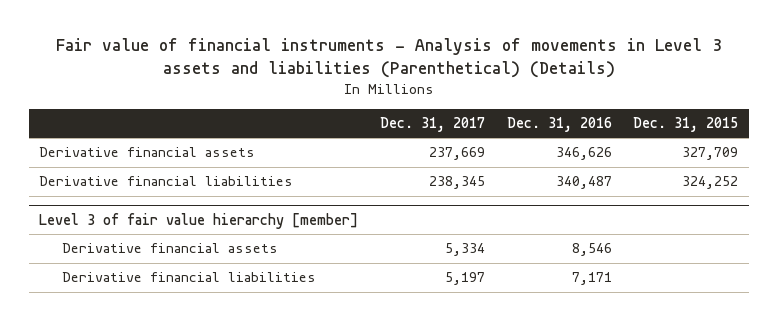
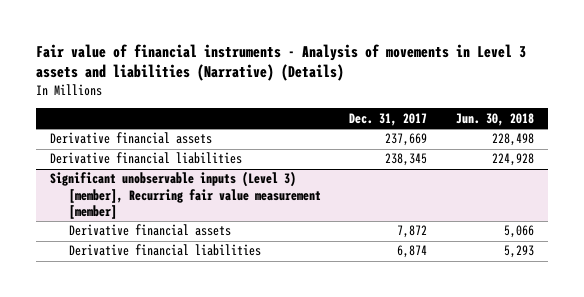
[55,38,722,79] Fair value of financial instruments - Analysis of movements in Level 3 assets and liabilities (Parenthetical) (Details) -> [35,43,526,82] Fair value of financial instruments - Analysis of movements in Level 3 assets and liabilities (Narrative) (Details)
[506,117,612,133] Dec. 31, 2016 -> none
[633,117,739,133] Dec. 31, 2015 -> none
none -> [455,112,534,126] Jun. 30, 2018
[39,212,359,229] Level 3 of fair value hierarchy [member] -> none
none -> [50,171,321,219] Significant unobservable inputs (Level 3) [member], Recurring fair value measurement [member]
[445,243,486,257] 5,334 -> [397,225,428,239] 7,872
[445,272,486,286] 5,197 -> [397,245,428,259] 6,874

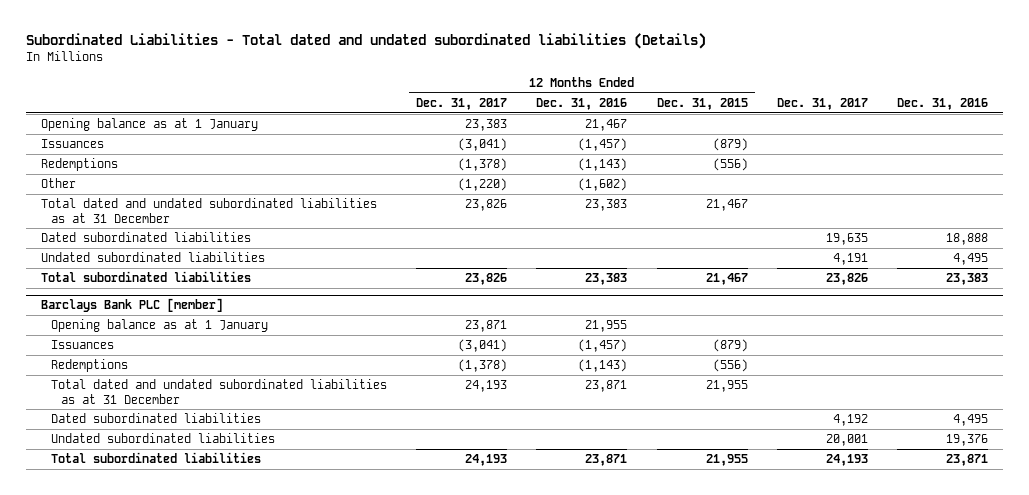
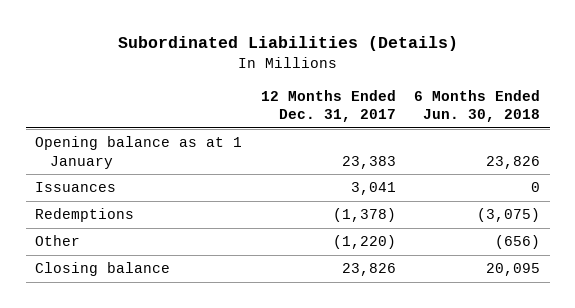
[26,32,707,49] Subordinated Liabilities - Total dated and undated subordinated liabilities (Details) -> [117,36,458,52] Subordinated Liabilities (Details)
[536,97,628,110] Dec. 31, 2016 -> none
[656,97,748,110] Dec. 31, 2015 -> none
[776,97,868,110] Dec. 31, 2017 -> none
[897,97,989,110] Dec. 31, 2016 -> none
none -> [414,89,541,123] 6 Months Ended Jun. 30, 2018
[458,138,508,152] (3,041) -> [350,182,396,196] 3,041
[40,232,251,243] Dated subordinated liabilities -> none
[40,252,265,263] Undated subordinated liabilities -> none
[40,271,251,283] Total subordinated liabilities -> none
[40,298,223,313] Barclays Bank PLC [member] -> none
[50,319,268,333] Opening balance as at 1 January -> none
[50,340,114,350] Issuances -> none
[50,359,128,373] Redemptions -> none
[50,379,387,404] Total dated and undated subordinated liabilities as at 31 December -> none
[50,413,261,424] Dated subordinated liabilities -> none
[50,433,275,444] Undated subordinated liabilities -> none
[50,452,261,464] Total subordinated liabilities -> none
[40,198,377,223] Total dated and undated subordinated liabilities as at 31 December -> [35,262,171,277] Closing balance

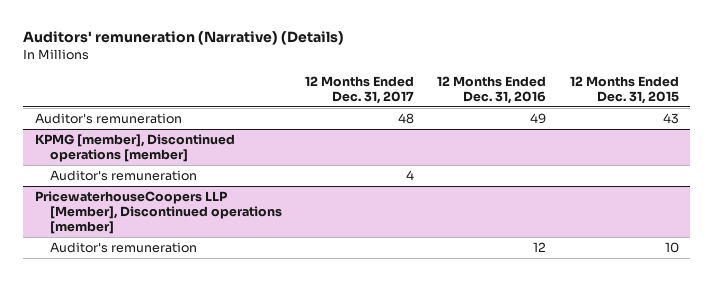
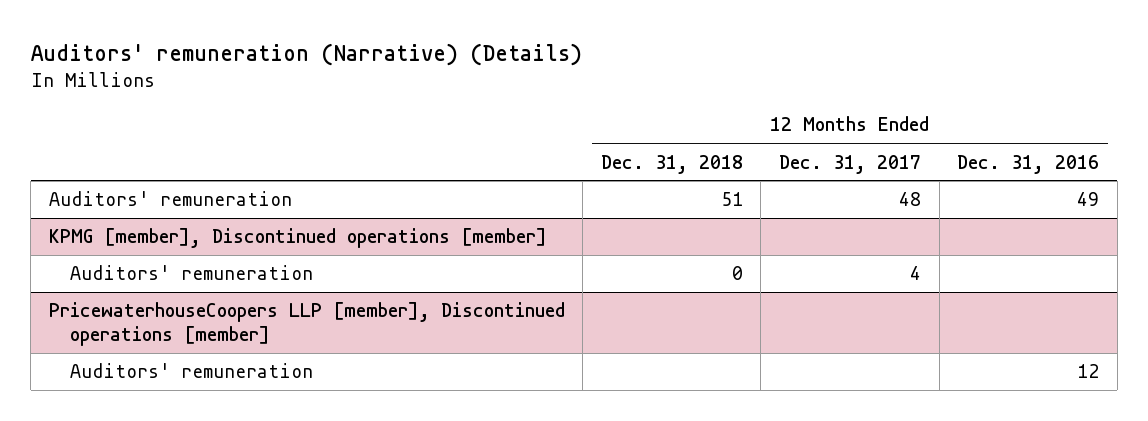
[569,75,679,104] 12 Months Ended Dec. 31, 2015 -> none
none -> [600,154,743,174] Dec. 31, 2018
[34,112,182,124] Auditor's remuneration -> [48,191,292,207] Auditors' remuneration
[49,169,197,181] Auditor's remuneration -> [69,265,313,281] Auditors' remuneration
[34,190,282,234] PricewaterhouseCoopers LLP [Member], Discontinued operations [member] -> [48,302,565,347] PricewaterhouseCoopers LLP [member], Discontinued operations [member]
[49,241,197,253] Auditor's remuneration -> [69,363,313,379] Auditors' remuneration

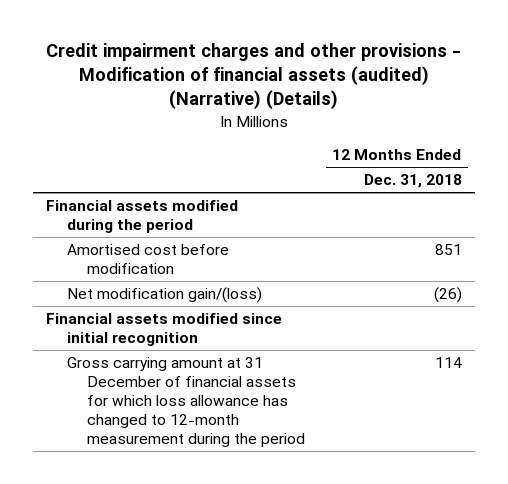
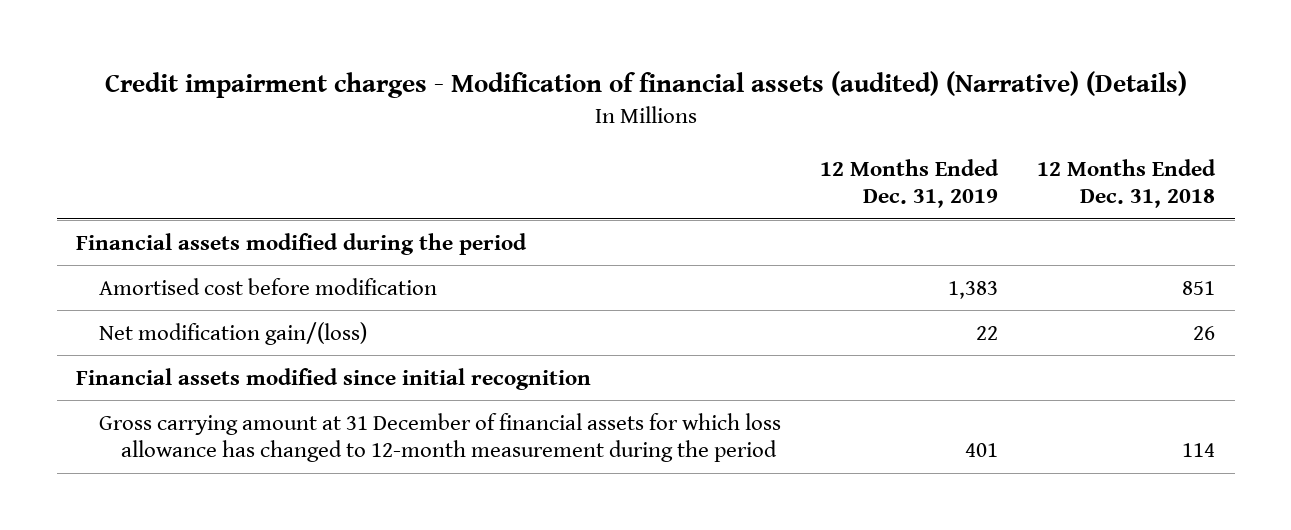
[46,42,462,110] Credit impairment charges and other provisions - Modification of financial assets (audited) (Narrative) (Details) -> [104,71,1187,99] Credit impairment charges - Modification of financial assets (audited) (Narrative) (Details)
none -> [819,158,999,209] 12 Months Ended Dec. 31, 2019
[433,287,462,304] (26) -> [1193,325,1216,340] 26

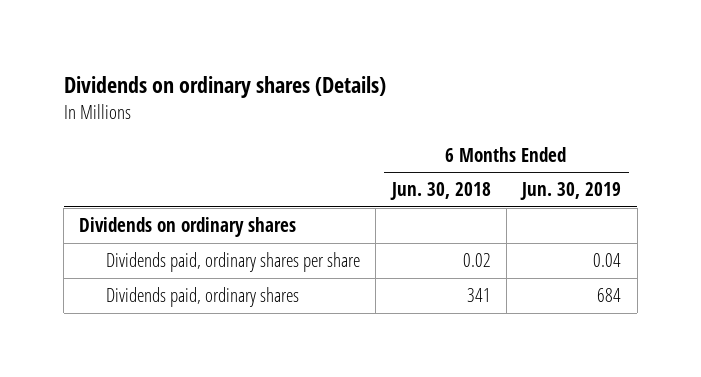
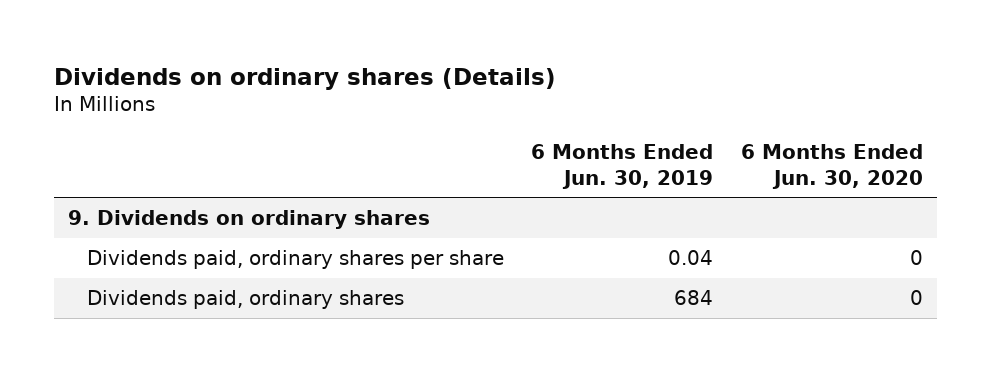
[389,182,491,201] Jun. 30, 2018 -> none
none -> [740,143,923,189] 6 Months Ended Jun. 30, 2020
[79,217,297,238] Dividends on ordinary shares -> [67,210,430,230] 9. Dividends on ordinary shares

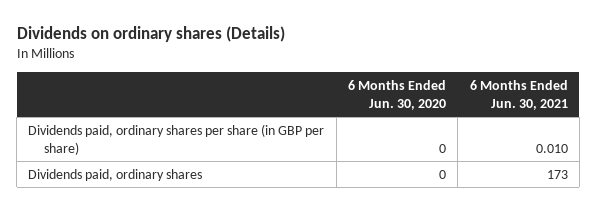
[531,143,714,189] 6 Months Ended Jun. 30, 2019 -> none
none -> [469,79,568,110] 6 Months Ended Jun. 30, 2021
[67,210,430,230] 9. Dividends on ordinary shares -> none
[86,250,504,270] Dividends paid, ordinary shares per share -> [28,123,325,155] Dividends paid, ordinary shares per share (in GBP per share)

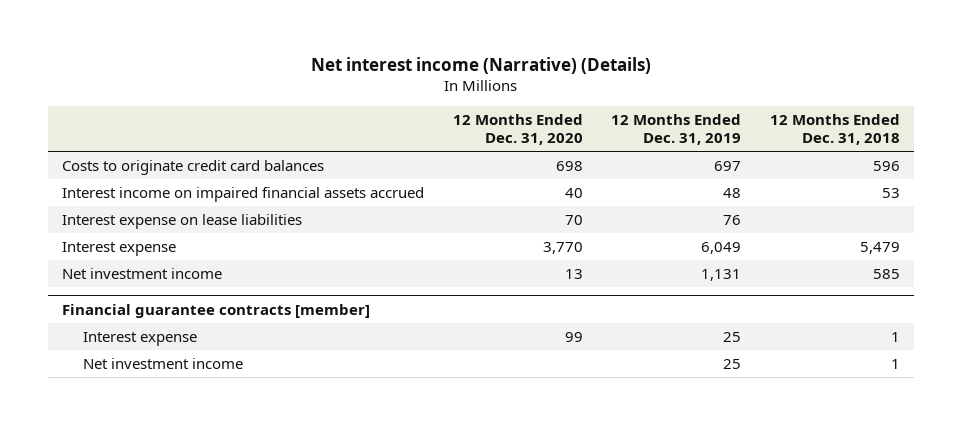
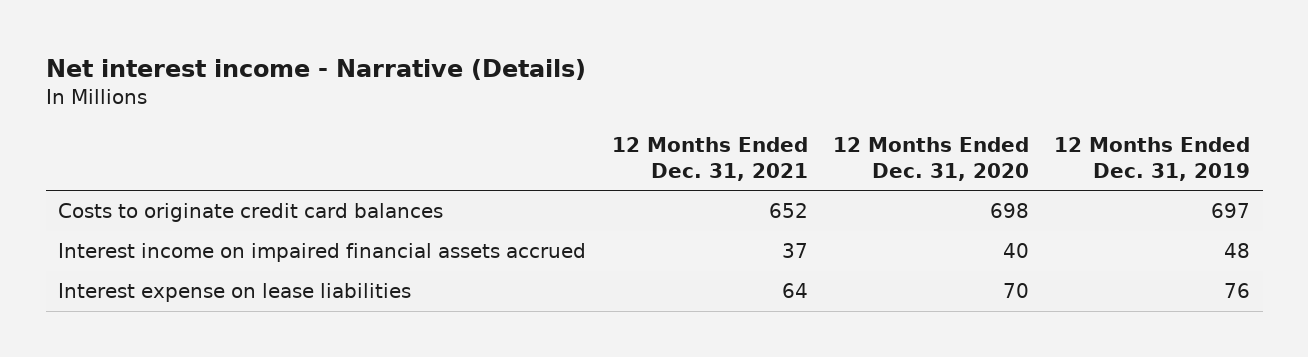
[311,57,652,75] Net interest income (Narrative) (Details) -> [45,58,586,80] Net interest income - Narrative (Details)
[769,113,900,145] 12 Months Ended Dec. 31, 2018 -> none
none -> [611,136,808,181] 12 Months Ended Dec. 31, 2021
[62,241,177,256] Interest expense -> none
[62,267,223,279] Net investment income -> none
[62,303,371,318] Financial guarantee contracts [member] -> none
[83,331,198,346] Interest expense -> none
[83,357,244,369] Net investment income -> none

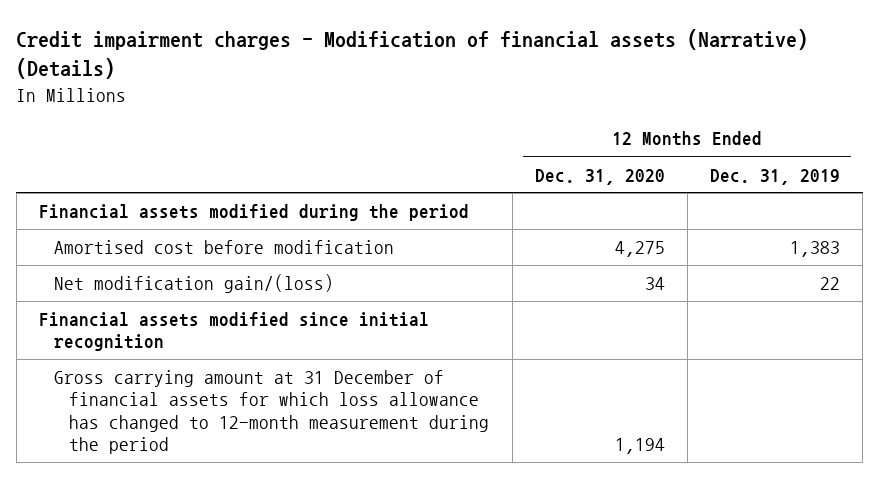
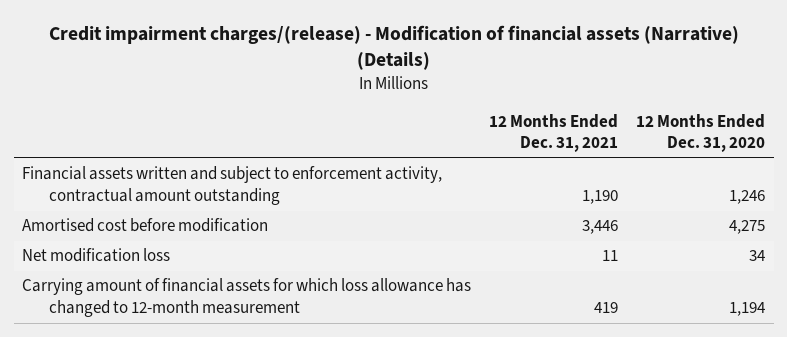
[16,28,809,80] Credit impairment charges - Modification of financial assets (Narrative) (Details) -> [48,24,739,71] Credit impairment charges/(release) - Modification of financial assets (Narrative) (Details)
[710,168,841,185] Dec. 31, 2019 -> none
none -> [489,113,619,153] 12 Months Ended Dec. 31, 2021
[38,204,469,222] Financial assets modified during the period -> none
none -> [22,166,443,206] Financial assets written and subject to enforcement activity, contractual amount outstanding
[38,312,429,352] Financial assets modified since initial recognition -> none
[54,274,335,294] Net modification gain/(loss) -> [22,248,171,263] Net modification loss
[54,370,490,454] Gross carrying amount at 31 December of financial assets for which loss allowance has changed to 12-month measurement during the period -> [22,278,472,318] Carrying amount of financial assets for which loss allowance has changed to 12-month measurement

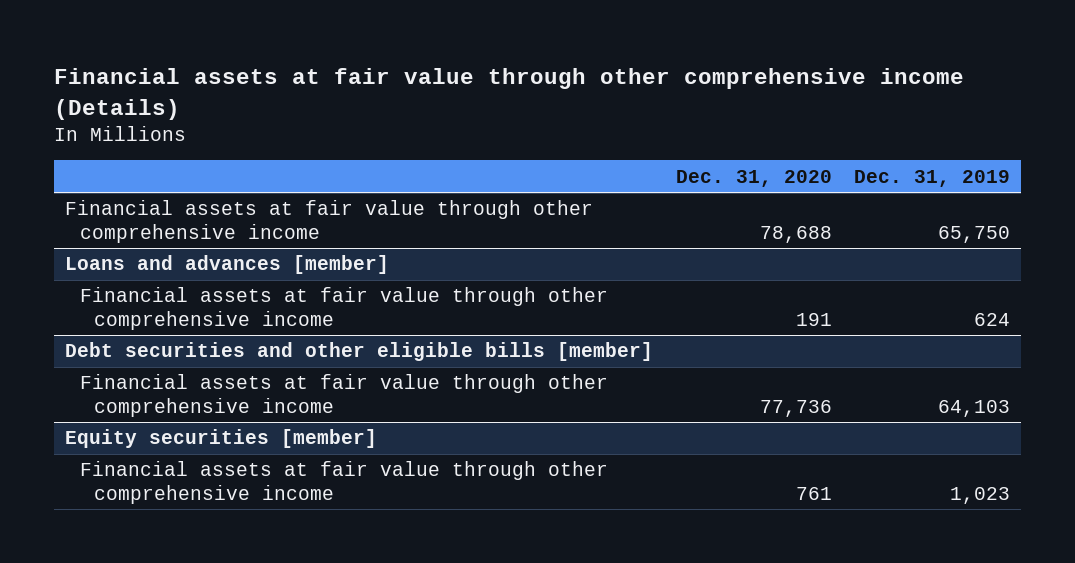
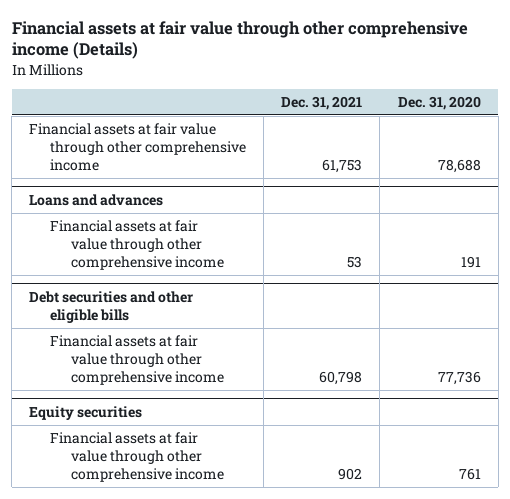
[853,169,1010,187] Dec. 31, 2019 -> none
none -> [281,95,363,110] Dec. 31, 2021
[65,255,390,275] Loans and advances [member] -> [29,194,164,207] Loans and advances
[65,342,654,362] Debt securities and other eligible bills [member] -> [29,291,194,324] Debt securities and other eligible bills
[65,429,378,449] Equity securities [member] -> [29,406,143,421] Equity securities

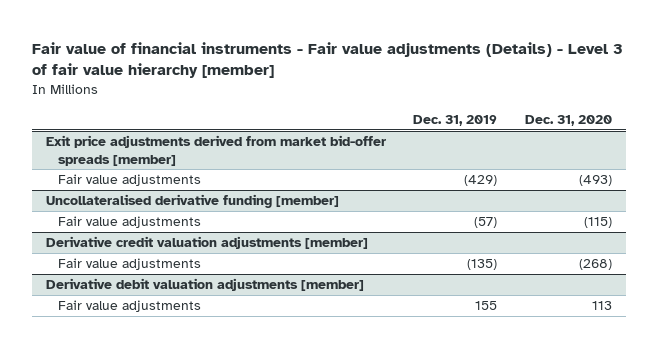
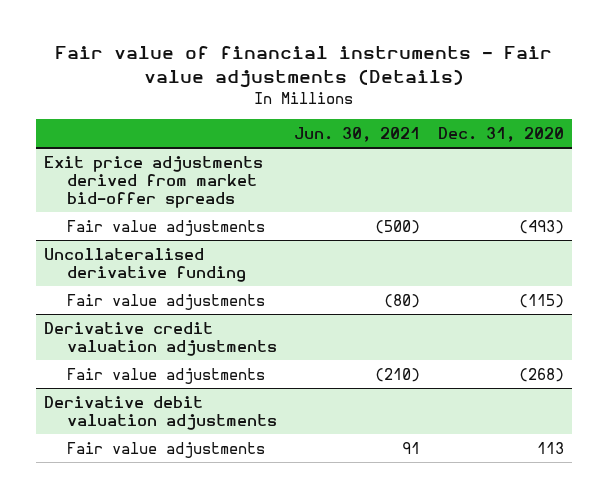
[31,41,623,79] Fair value of financial instruments - Fair value adjustments (Details) - Level 3 of fair value hierarchy [member] -> [54,46,552,89] Fair value of financial instruments - Fair value adjustments (Details)
[413,114,498,126] Dec. 31, 2019 -> none
none -> [294,126,421,142] Jun. 30, 2021
[45,135,386,166] Exit price adjustments derived from market bid-offer spreads [member] -> [44,155,264,208] Exit price adjustments derived from market bid-offer spreads
[45,194,339,209] Uncollateralised derivative funding [member] -> [44,247,247,282] Uncollateralised derivative funding
[45,236,368,250] Derivative credit valuation adjustments [member] -> [44,321,278,356] Derivative credit valuation adjustments
[45,278,364,292] Derivative debit valuation adjustments [member] -> [44,395,278,430] Derivative debit valuation adjustments

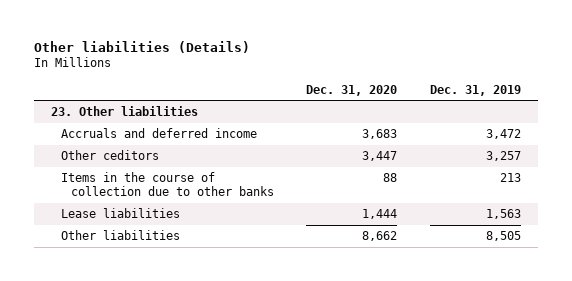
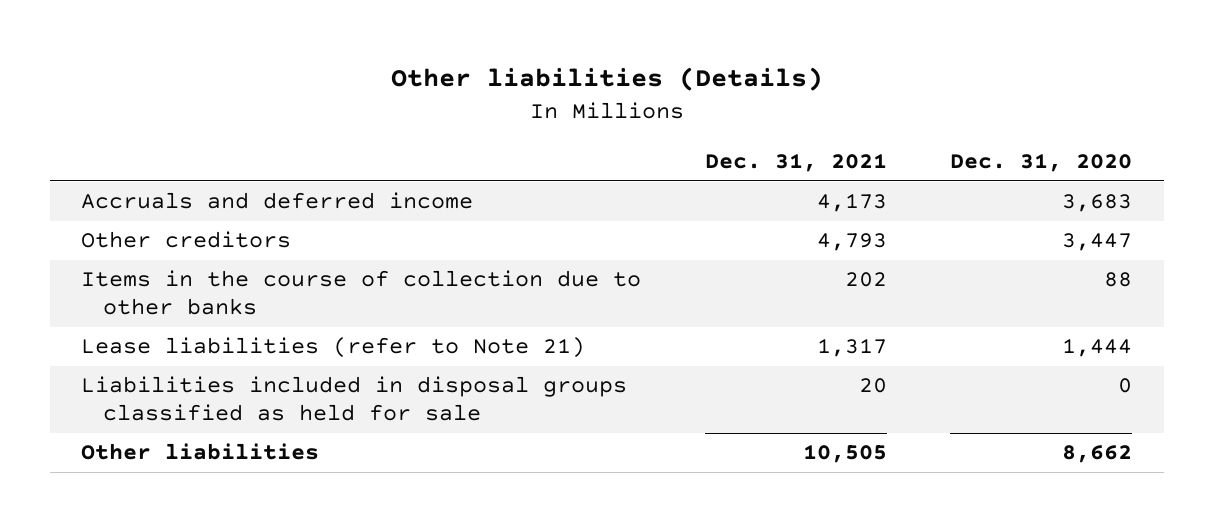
[430,84,522,96] Dec. 31, 2019 -> none
none -> [704,153,887,173] Dec. 31, 2021
[50,105,198,116] 23. Other liabilities -> none
[60,149,159,160] Other ceditors -> [81,231,292,249] Other creditors
[60,207,180,218] Lease liabilities -> [81,337,586,359] Lease liabilities (refer to Note 21)
none -> [81,376,628,422] Liabilities included in disposal groups classified as held for sale

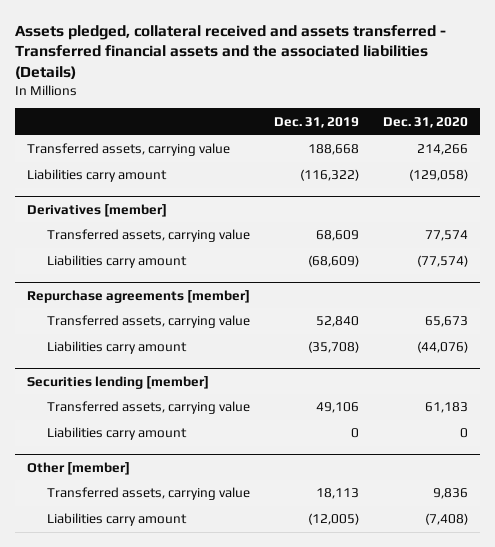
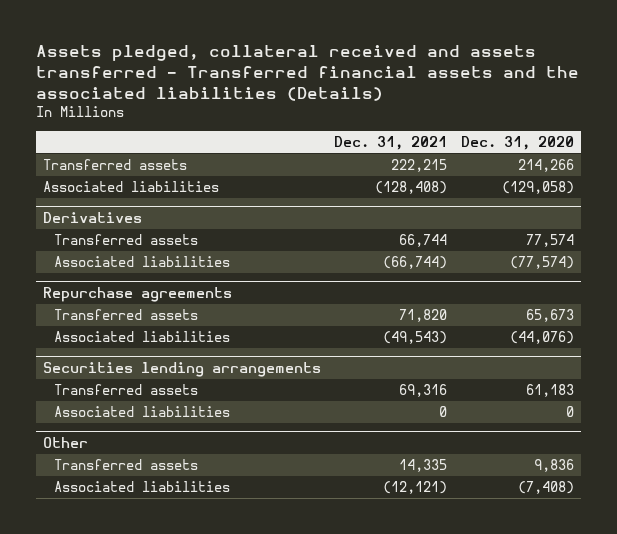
[273,116,359,128] Dec. 31, 2019 -> none
none -> [334,135,448,150] Dec. 31, 2021
[26,143,230,157] Transferred assets, carrying value -> [42,159,187,171] Transferred assets
[26,169,167,183] Liabilities carry amount -> [42,181,219,193] Associated liabilities
[26,203,167,217] Derivatives [member] -> [42,211,142,223] Derivatives
[46,229,250,243] Transferred assets, carrying value -> [53,234,198,246] Transferred assets
[46,255,187,269] Liabilities carry amount -> [53,256,230,268] Associated liabilities
[26,289,250,303] Repurchase agreements [member] -> [42,286,232,302] Repurchase agreements
[46,315,250,329] Transferred assets, carrying value -> [53,309,198,321] Transferred assets
[46,341,187,355] Liabilities carry amount -> [53,331,230,343] Associated liabilities
[26,375,209,389] Securities lending [member] -> [42,361,321,377] Securities lending arrangements
[46,401,250,415] Transferred assets, carrying value -> [53,384,198,396] Transferred assets
[46,427,187,441] Liabilities carry amount -> [53,406,230,418] Associated liabilities
[26,461,130,475] Other [member] -> [42,436,88,448] Other
[46,487,250,501] Transferred assets, carrying value -> [53,459,198,471] Transferred assets
[46,513,187,527] Liabilities carry amount -> [53,481,230,493] Associated liabilities

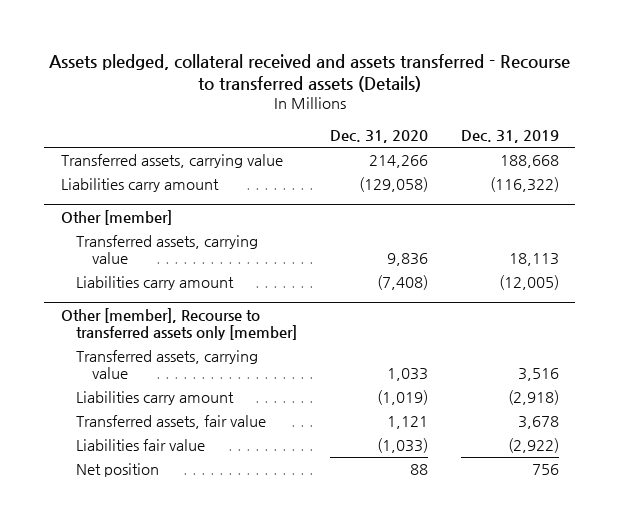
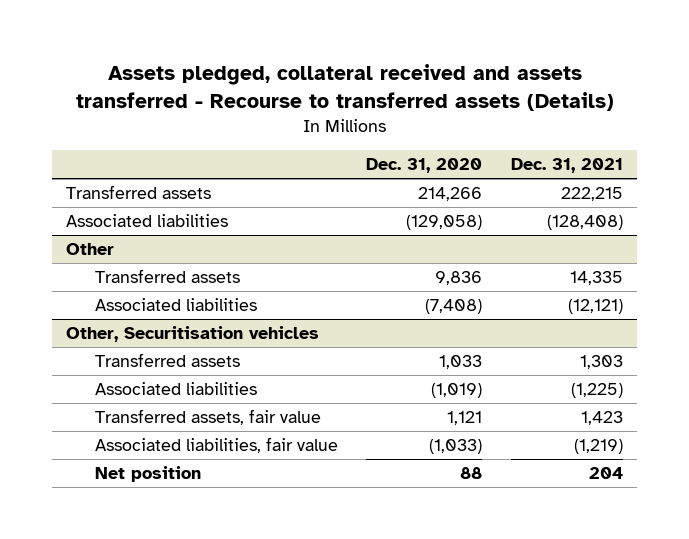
[460,130,559,144] Dec. 31, 2019 -> none
none -> [510,158,623,174] Dec. 31, 2021
[60,307,298,340] Other [member], Recourse to transferred assets only [member] -> none
[60,154,283,169] Transferred assets, carrying value -> [66,185,212,200] Transferred assets
[60,178,219,193] Liabilities carry amount -> [66,214,229,228] Associated liabilities
[60,209,172,225] Other [member] -> [66,243,115,256] Other
[76,235,259,265] Transferred assets, carrying value -> [94,269,240,284] Transferred assets
[76,276,235,291] Liabilities carry amount -> [94,298,257,312] Associated liabilities
none -> [66,326,320,343] Other, Securitisation vehicles
[76,350,259,380] Transferred assets, carrying value -> [94,353,240,368] Transferred assets
[76,391,235,406] Liabilities carry amount -> [94,382,257,396] Associated liabilities
[76,439,206,452] Liabilities fair value -> [94,437,338,454] Associated liabilities, fair value

